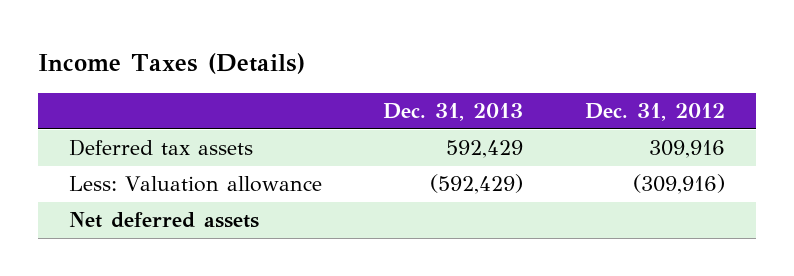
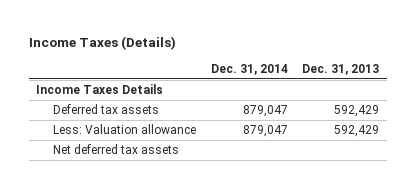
[584,103,725,122] Dec. 31, 2012 -> none
none -> [210,64,288,76] Dec. 31, 2014
none -> [35,84,163,95] Income Taxes Details
[430,174,524,195] (592,429) -> [334,125,380,138] 592,429
[68,212,259,229] Net deferred assets -> [53,144,180,155] Net deferred tax assets

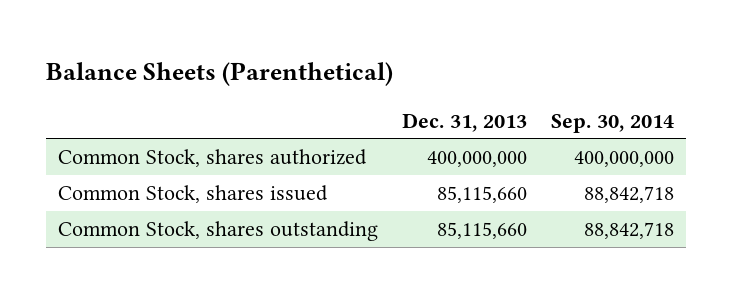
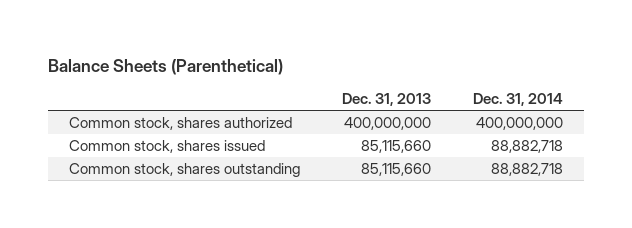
[551,113,675,133] Sep. 30, 2014 -> none
none -> [472,92,563,106] Dec. 31, 2014
[57,149,367,168] Common Stock, shares authorized -> [69,117,293,131] Common stock, shares authorized
[57,185,328,204] Common Stock, shares issued -> [69,140,266,154] Common stock, shares issued
[57,221,378,242] Common Stock, shares outstanding -> [69,163,301,178] Common stock, shares outstanding

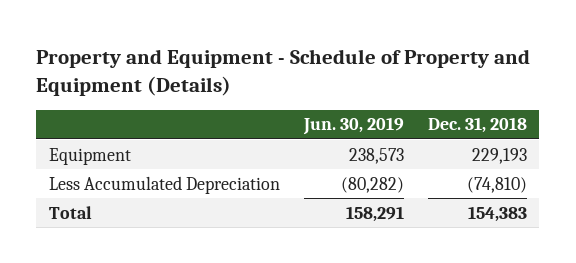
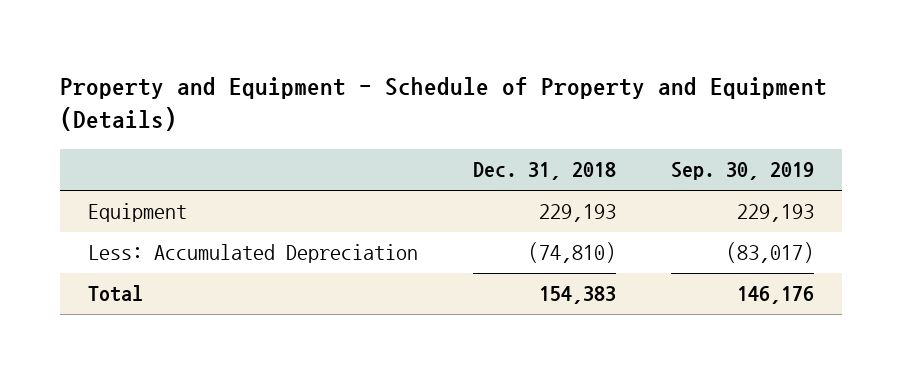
[302,117,404,136] Jun. 30, 2019 -> none
none -> [671,162,815,181] Sep. 30, 2019
[48,175,280,194] Less Accumulated Depreciation -> [87,244,418,264] Less: Accumulated Depreciation

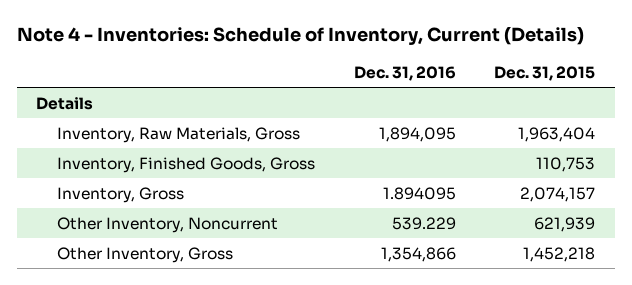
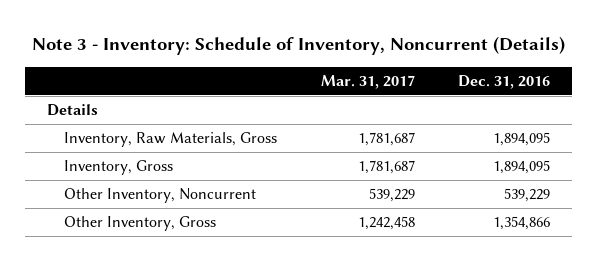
[16,27,584,46] Note 4 - Inventories: Schedule of Inventory, Current (Details) -> [31,36,565,56] Note 3 - Inventory: Schedule of Inventory, Noncurrent (Details)
[494,65,596,81] Dec. 31, 2015 -> none
none -> [320,74,415,89] Mar. 31, 2017
[56,156,315,173] Inventory, Finished Goods, Gross -> none
[382,186,456,200] 1.894095 -> [493,160,551,175] 1,894,095
[391,216,456,230] 539.229 -> [504,188,551,203] 539,229

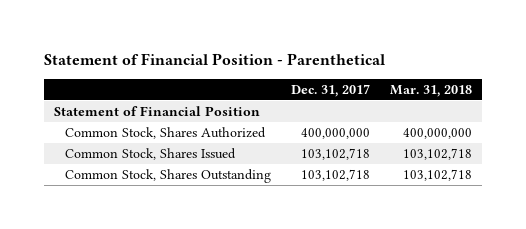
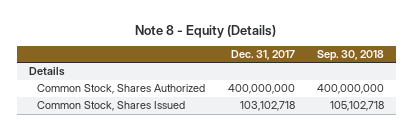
[43,53,385,66] Statement of Financial Position - Parenthetical -> [135,24,277,38] Note 8 - Equity (Details)
[390,84,473,97] Mar. 31, 2018 -> none
none -> [317,50,385,62] Sep. 30, 2018
[53,105,260,116] Statement of Financial Position -> none
none -> [28,67,65,77] Details
[64,168,271,183] Common Stock, Shares Outstanding -> none

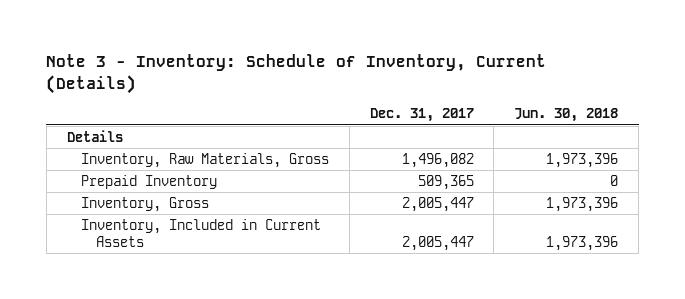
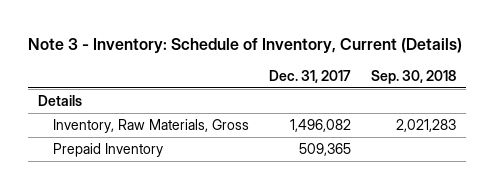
[514,108,619,123] Jun. 30, 2018 -> none
none -> [370,70,456,85] Sep. 30, 2018
[81,196,210,212] Inventory, Gross -> none
[81,218,322,247] Inventory, Included in Current Assets -> none

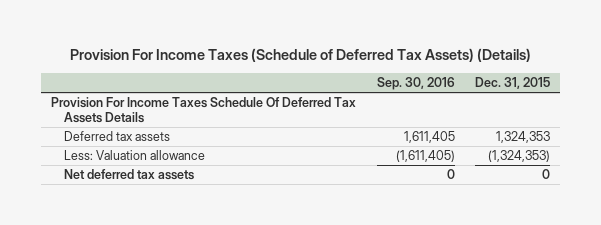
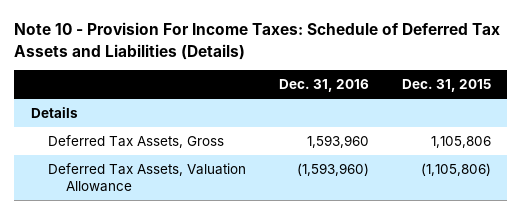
[69,48,531,63] Provision For Income Taxes (Schedule of Deferred Tax Assets) (Details) -> [14,22,501,60] Note 10 - Provision For Income Taxes: Schedule of Deferred Tax Assets and Liabilities (Details)
[376,77,455,91] Sep. 30, 2016 -> none
none -> [279,79,370,93] Dec. 31, 2016
[51,97,357,124] Provision For Income Taxes Schedule Of Deferred Tax Assets Details -> none
[63,169,194,181] Net deferred tax assets -> none
none -> [30,106,78,118] Details
[63,131,170,142] Deferred tax assets -> [48,134,225,148] Deferred Tax Assets, Gross
[495,131,550,144] 1,324,353 -> [430,135,491,148] 1,105,806
[63,150,205,161] Less: Valuation allowance -> [48,162,247,192] Deferred Tax Assets, Valuation Allowance
[487,150,550,163] (1,324,353) -> [420,162,491,176] (1,105,806)

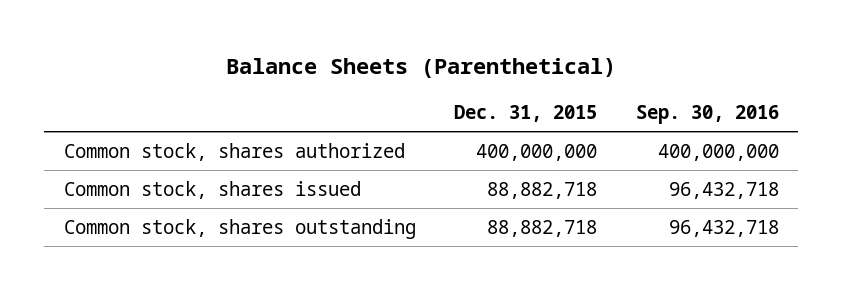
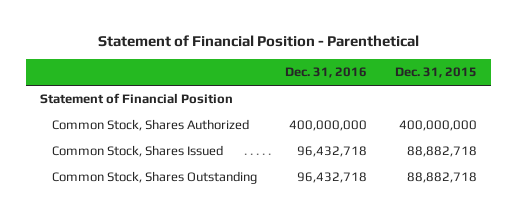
[226,58,617,79] Balance Sheets (Parenthetical) -> [97,35,419,48] Statement of Financial Position - Parenthetical
[636,105,780,125] Sep. 30, 2016 -> none
none -> [285,67,368,79] Dec. 31, 2016
none -> [39,93,233,105] Statement of Financial Position
[63,142,405,161] Common stock, shares authorized -> [52,119,250,132] Common Stock, Shares Authorized
[63,180,361,199] Common stock, shares issued -> [52,145,224,158] Common Stock, Shares Issued
[63,218,416,239] Common stock, shares outstanding -> [52,171,258,185] Common Stock, Shares Outstanding

